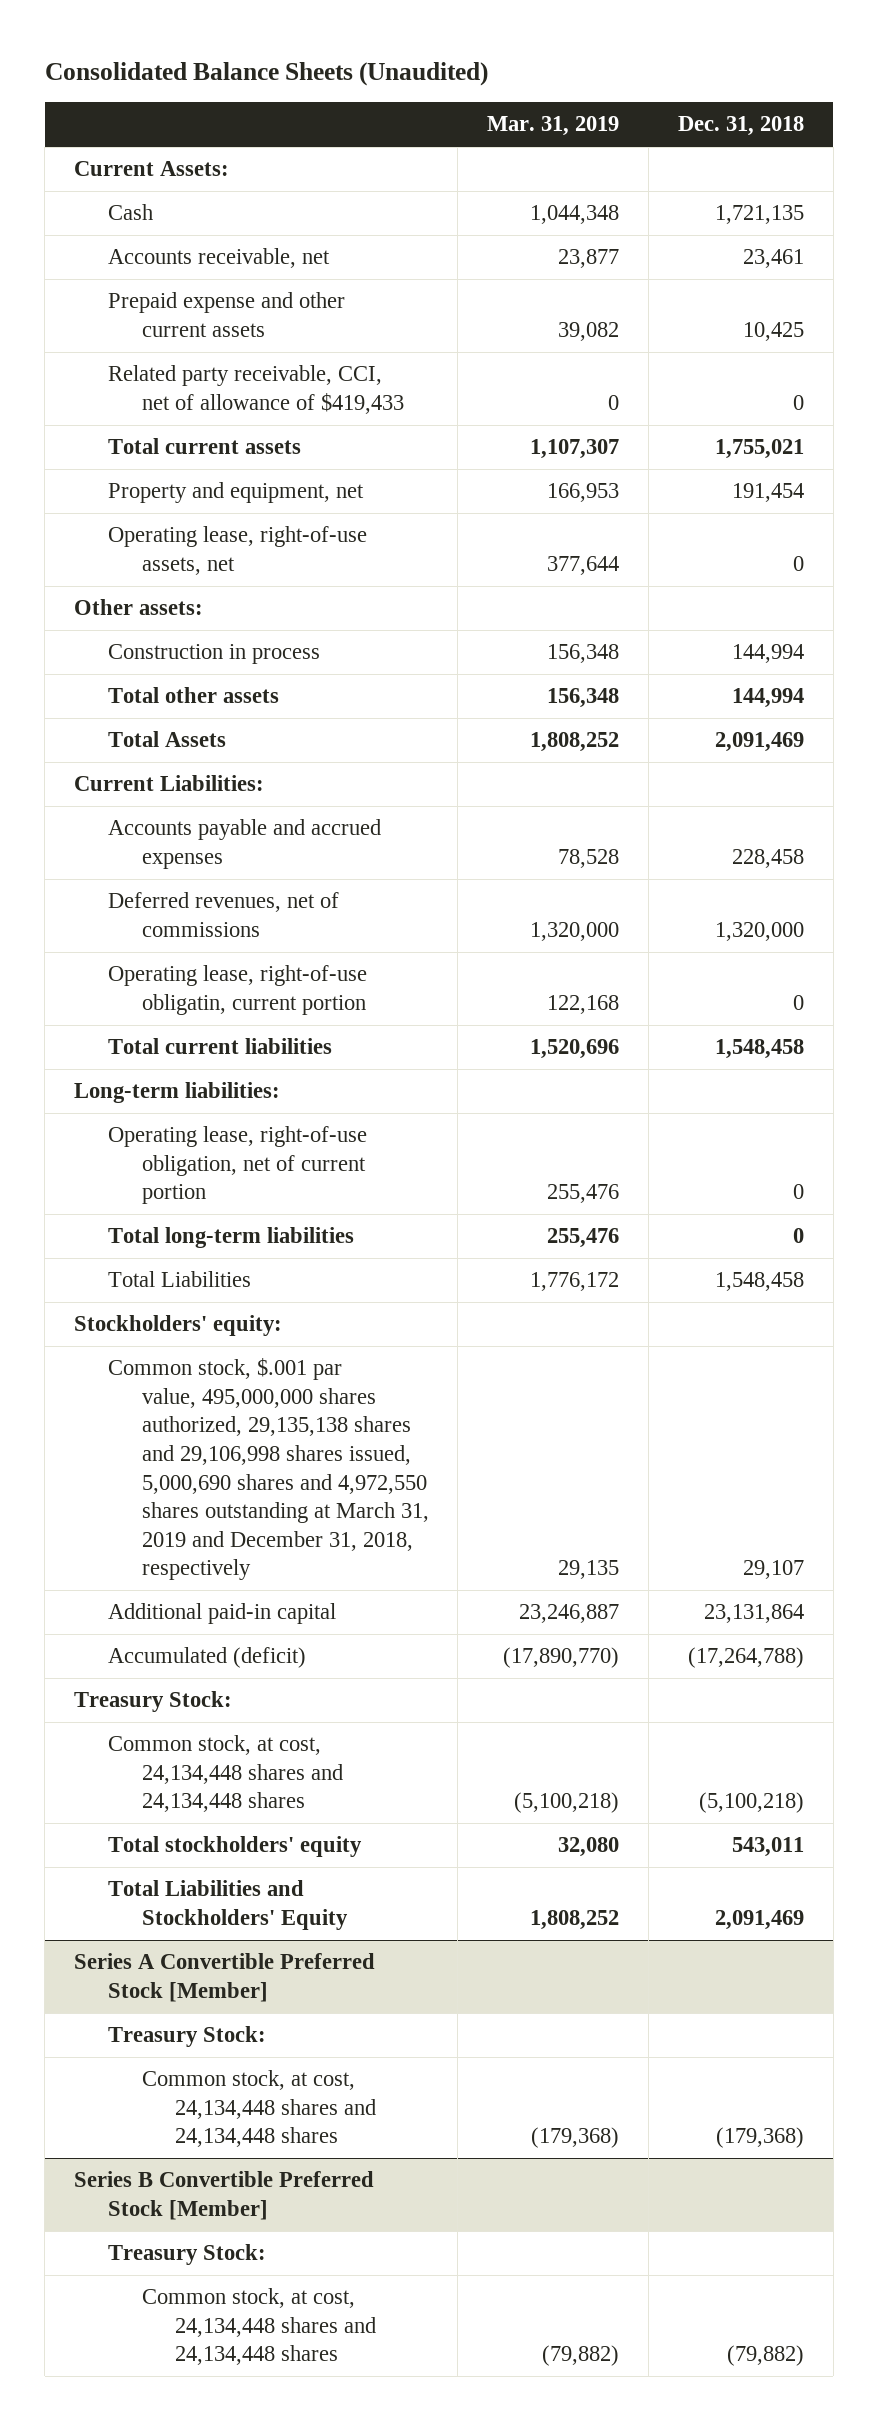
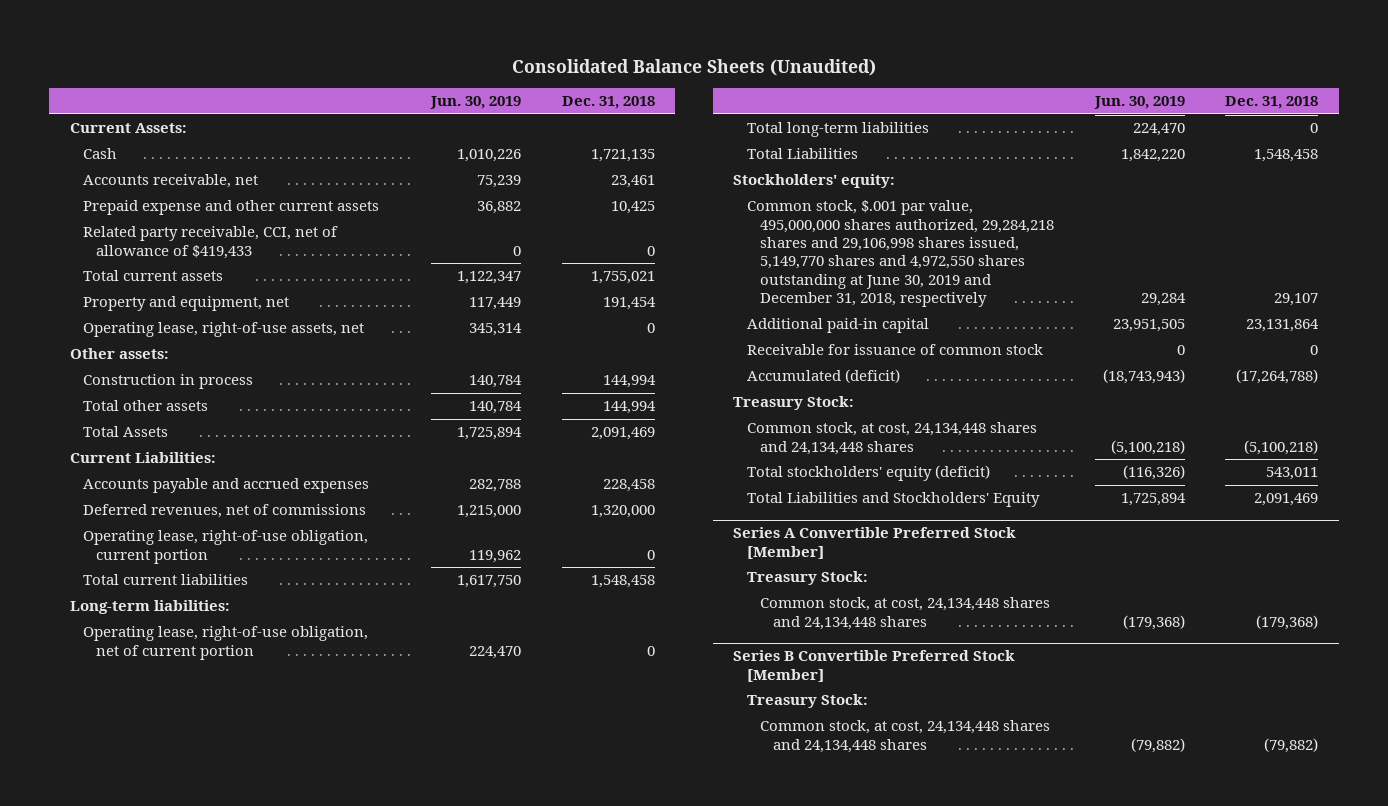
[487,116,620,137] Mar. 31, 2019 -> none
none -> [430,96,522,110] Jun. 30, 2019
[107,965,367,1015] Operating lease, right-of-use obligatin, current portion -> [83,530,369,564] Operating lease, right-of-use obligation, current portion
[107,1358,429,1581] Common stock, $.001 par value, 495,000,000 shares authorized, 29,135,138 shares and 29,106,998 shares issued, 5,000,690 shares and 4,972,550 shares outstanding at March 31, 2019 and December 31, 2018, respectively -> [746,200,1055,308] Common stock, $.001 par value, 495,000,000 shares authorized, 29,284,218 shares and 29,106,998 shares issued, 5,149,770 shares and 4,972,550 shares outstanding at June 30, 2019 and December 31, 2018, respectively
none -> [746,344,1043,356] Receivable for issuance of common stock
[107,1836,362,1858] Total stockholders' equity -> [746,465,990,482] Total stockholders' equity (deficit)

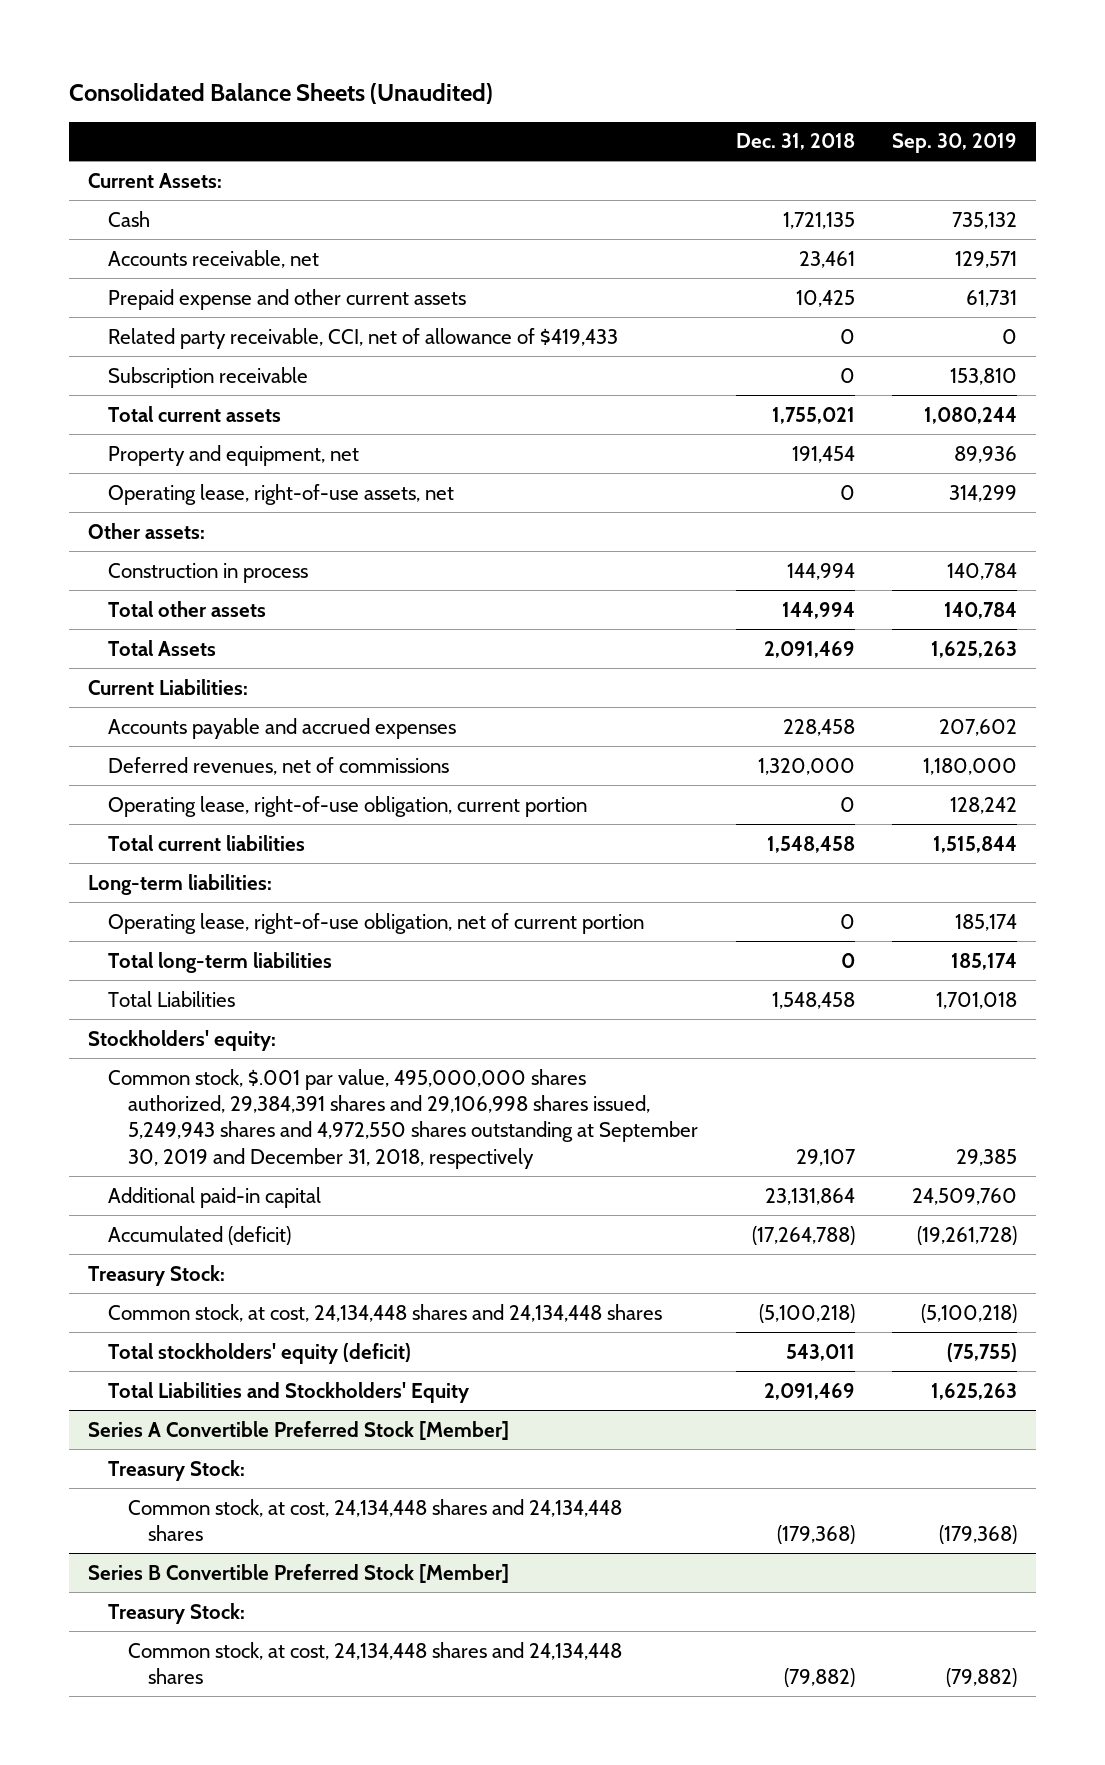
[430,96,522,110] Jun. 30, 2019 -> none
none -> [892,133,1018,154] Sep. 30, 2019
none -> [107,366,308,388] Subscription receivable
[746,200,1055,308] Common stock, $.001 par value, 495,000,000 shares authorized, 29,284,218 shares and 29,106,998 shares issued, 5,149,770 shares and 4,972,550 shares outstanding at June 30, 2019 and December 31, 2018, respectively -> [107,1068,698,1169] Common stock, $.001 par value, 495,000,000 shares authorized, 29,384,391 shares and 29,106,998 shares issued, 5,249,943 shares and 4,972,550 shares outstanding at September 30, 2019 and December 31, 2018, respectively
[746,344,1043,356] Receivable for issuance of common stock -> none

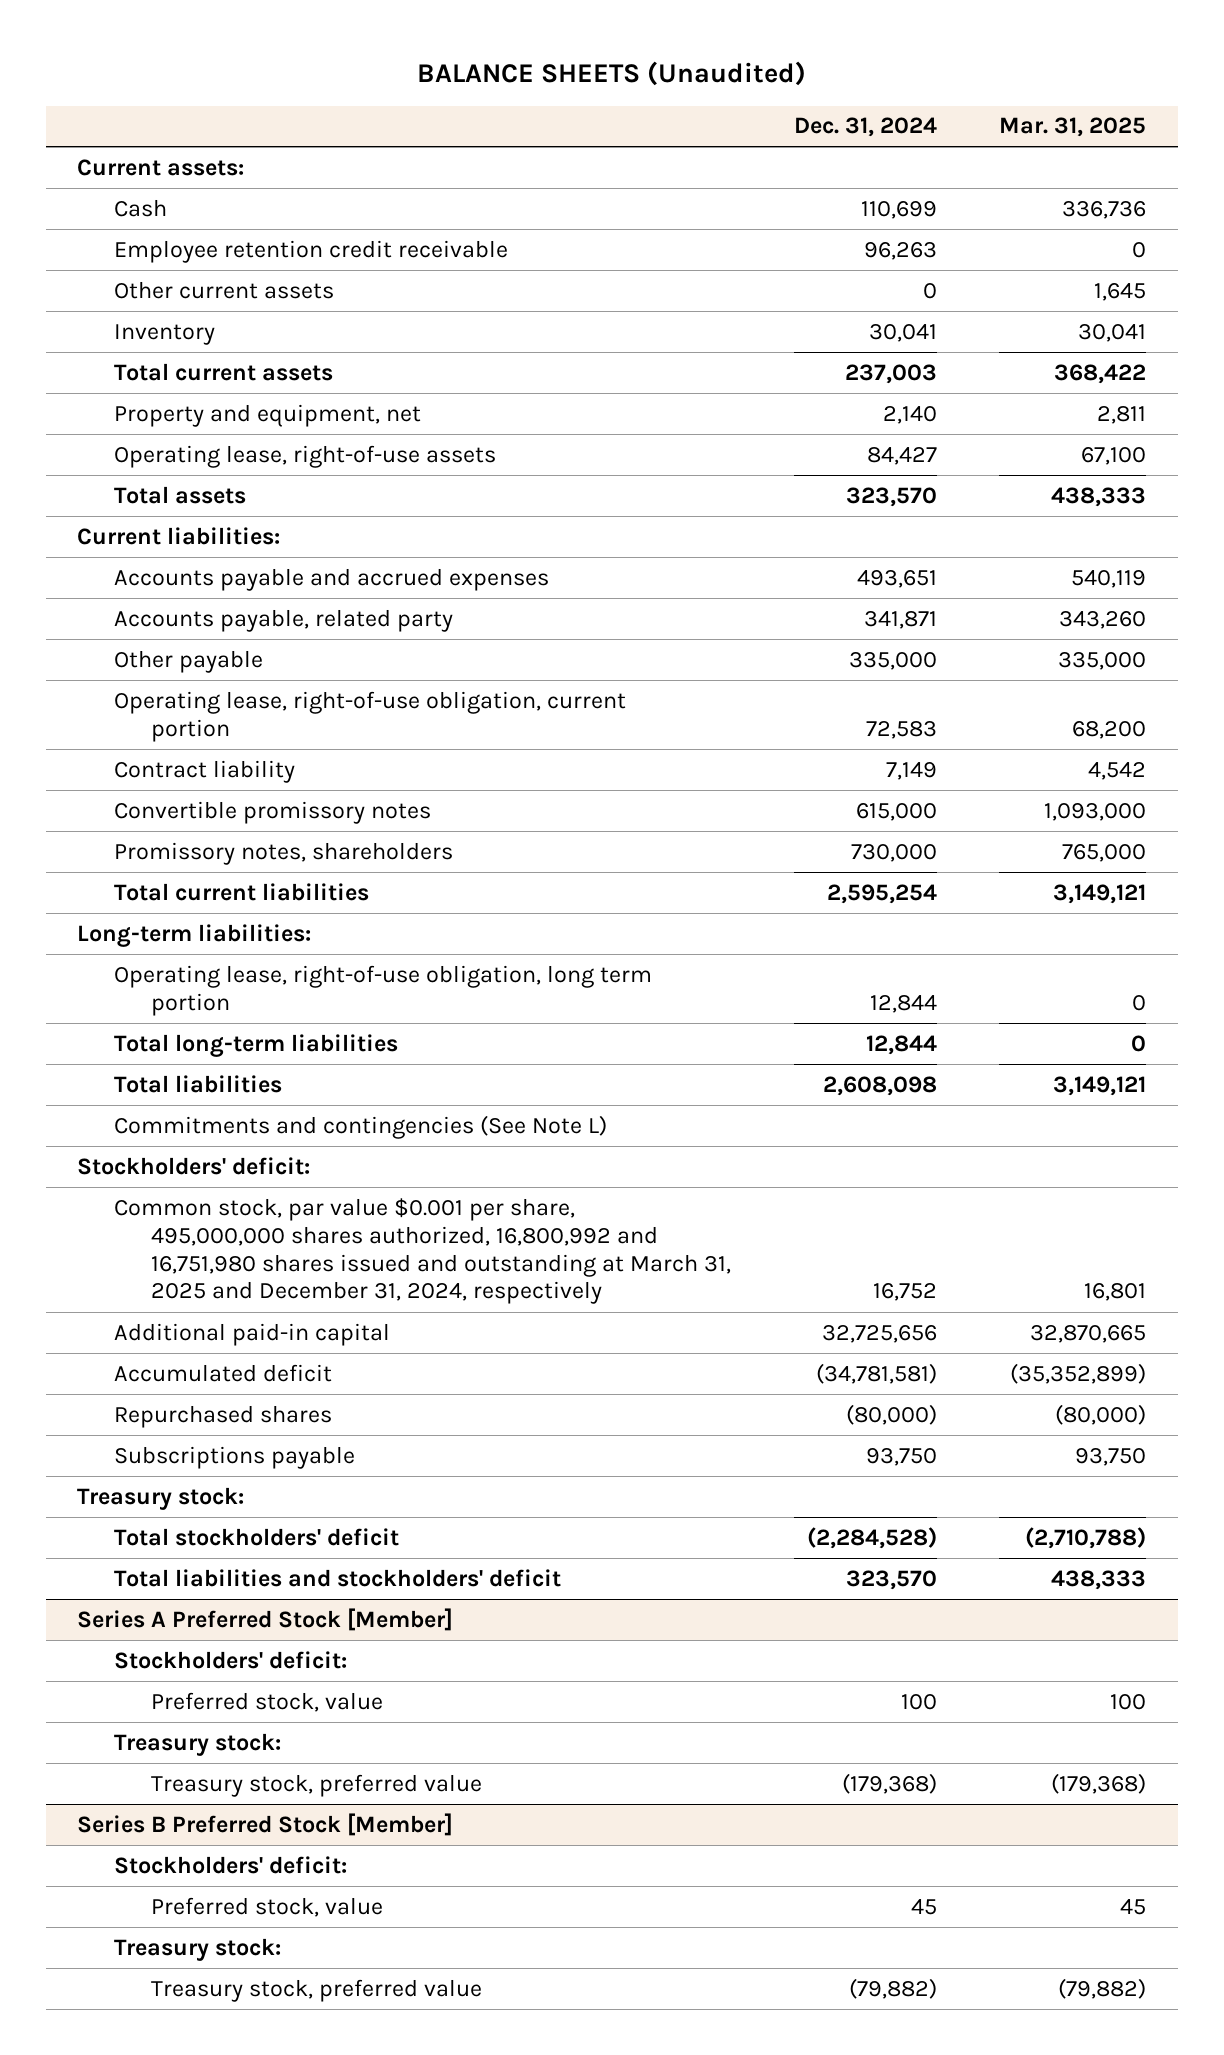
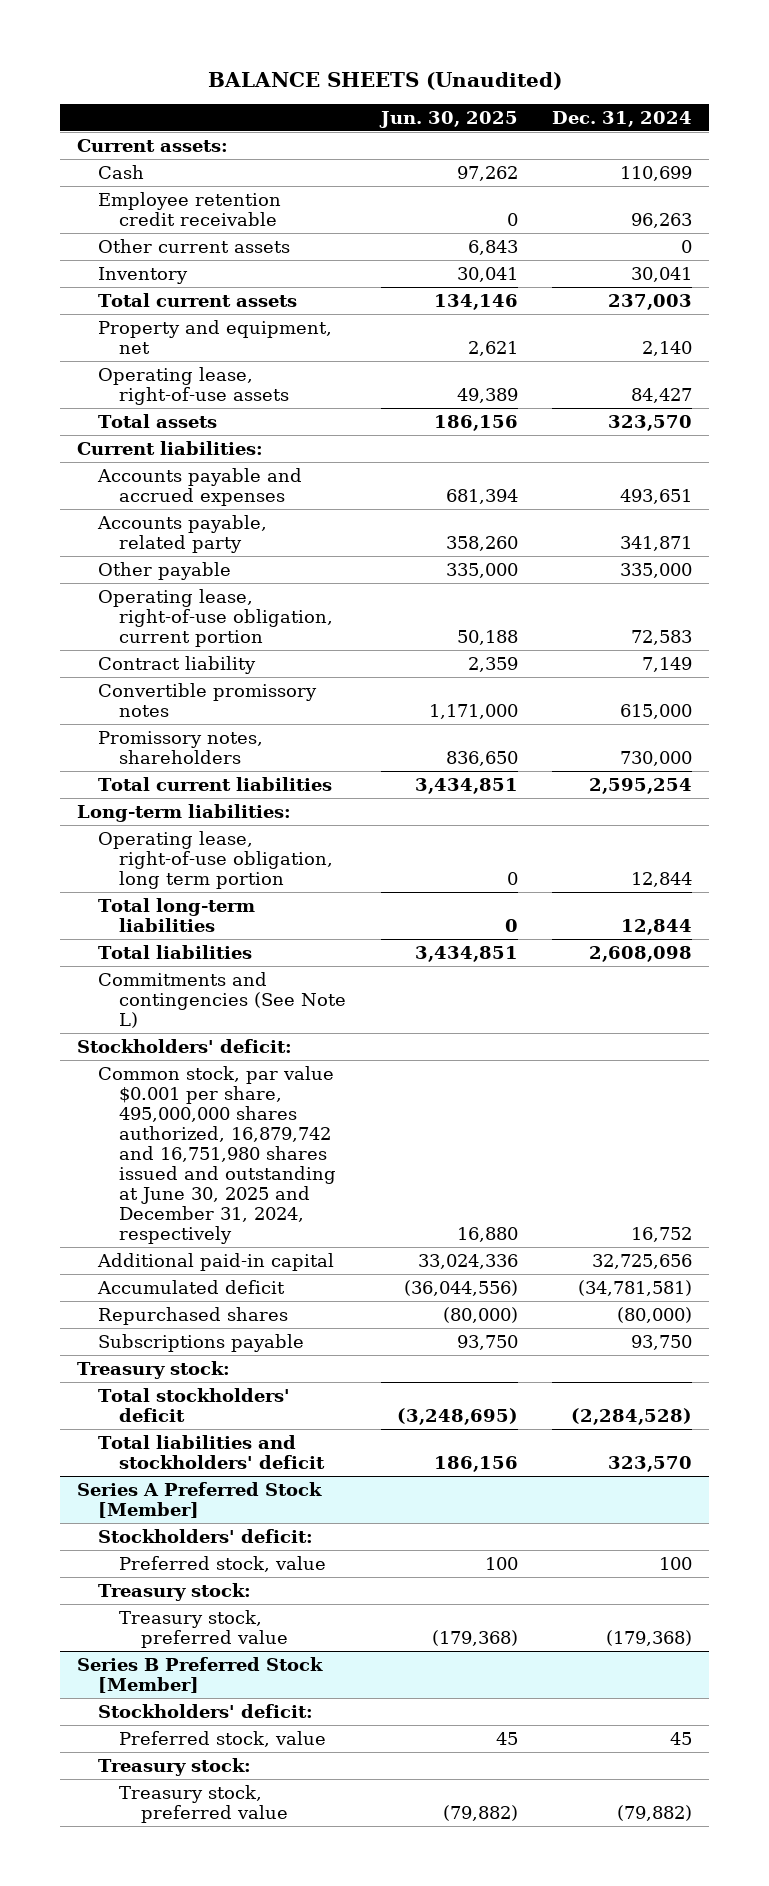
[999,117,1147,138] Mar. 31, 2025 -> none
none -> [378,110,518,128] Jun. 30, 2025
[114,1197,731,1305] Common stock, par value $0.001 per share, 495,000,000 shares authorized, 16,800,992 and 16,751,980 shares issued and outstanding at March 31, 2025 and December 31, 2024, respectively -> [98,1065,337,1244] Common stock, par value $0.001 per share, 495,000,000 shares authorized, 16,879,742 and 16,751,980 shares issued and outstanding at June 30, 2025 and December 31, 2024, respectively

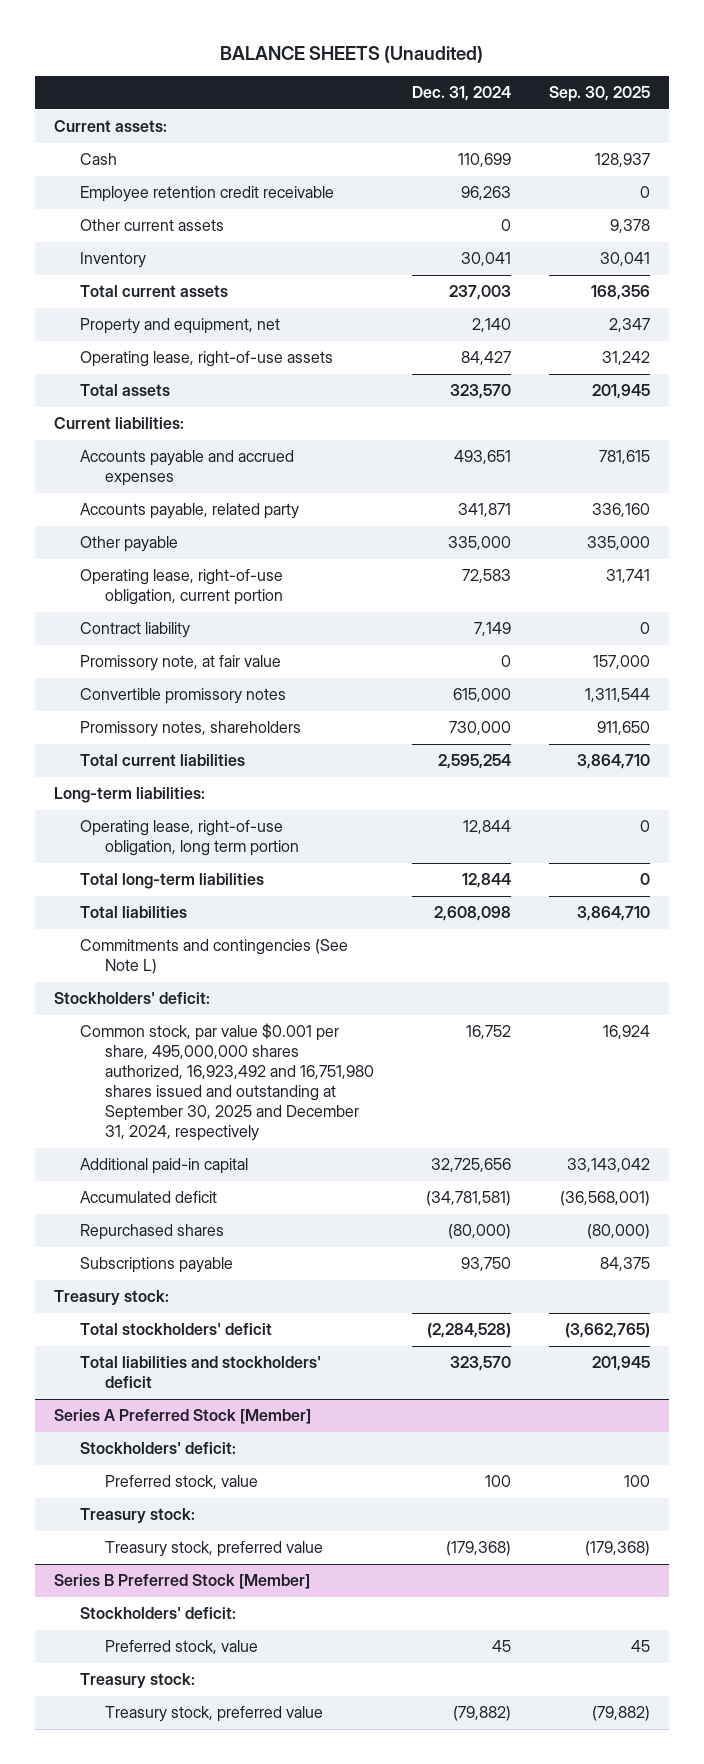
[378,110,518,128] Jun. 30, 2025 -> none
none -> [548,86,650,103] Sep. 30, 2025
none -> [79,655,281,672] Promissory note, at fair value
[98,1065,337,1244] Common stock, par value $0.001 per share, 495,000,000 shares authorized, 16,879,742 and 16,751,980 shares issued and outstanding at June 30, 2025 and December 31, 2024, respectively -> [79,1023,375,1142] Common stock, par value $0.001 per share, 495,000,000 shares authorized, 16,923,492 and 16,751,980 shares issued and outstanding at September 30, 2025 and December 31, 2024, respectively

